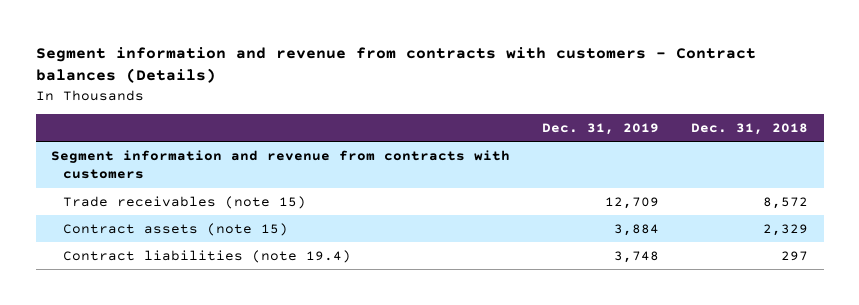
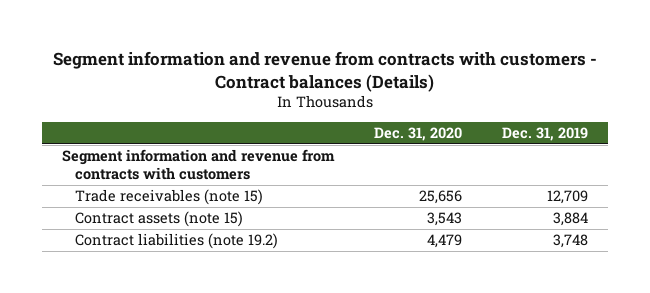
[690,123,808,136] Dec. 31, 2018 -> none
none -> [373,126,462,141] Dec. 31, 2020
[62,249,351,263] Contract liabilities (note 19.4) -> [75,233,279,250] Contract liabilities (note 19.2)

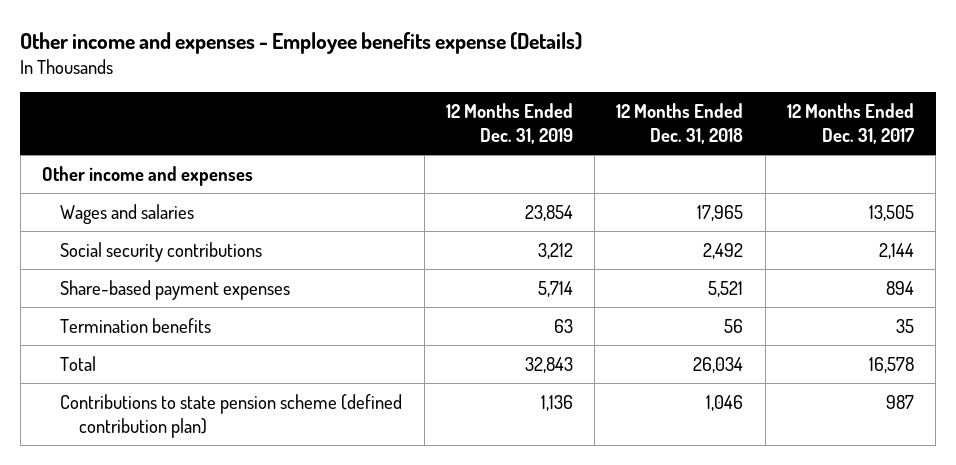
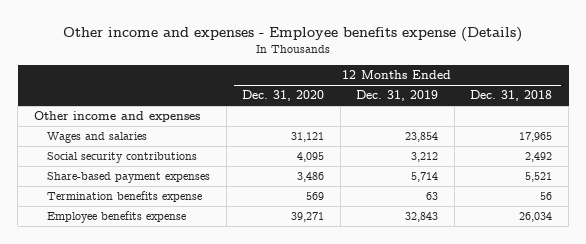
[786,102,914,144] 12 Months Ended Dec. 31, 2017 -> none
none -> [242,90,325,102] Dec. 31, 2020
[60,393,403,438] Contributions to state pension scheme (defined contribution plan) -> none
[60,317,212,333] Termination benefits -> [46,191,202,203] Termination benefits expense
[60,355,97,371] Total -> [46,211,186,224] Employee benefits expense

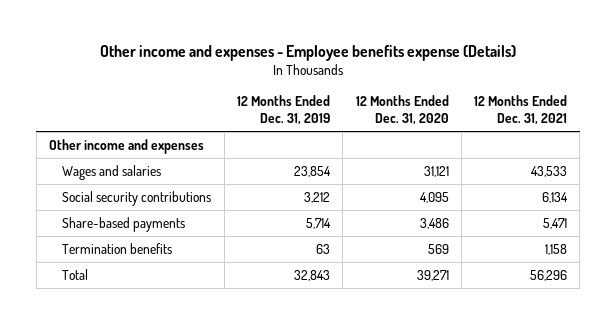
[470,90,553,102] Dec. 31, 2018 -> none
none -> [474,95,568,125] 12 Months Ended Dec. 31, 2021
[46,172,210,184] Share-based payment expenses -> [62,216,186,232] Share-based payments
[46,191,202,203] Termination benefits expense -> [62,242,173,254] Termination benefits
[46,211,186,224] Employee benefits expense -> [62,268,89,280] Total

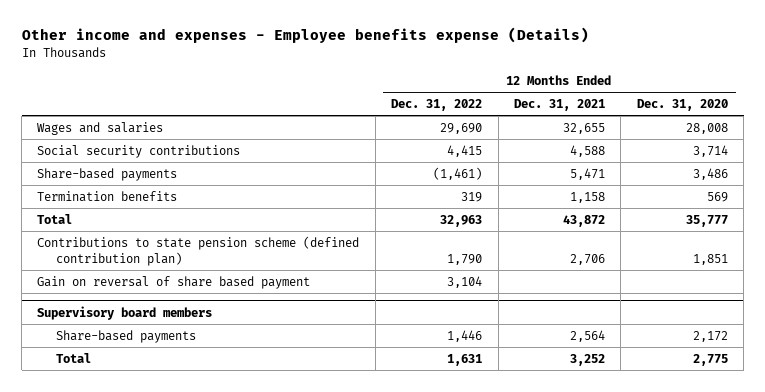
[237,95,331,125] 12 Months Ended Dec. 31, 2019 -> none
none -> [391,98,483,111] Dec. 31, 2022
[49,138,205,154] Other income and expenses -> none
[423,165,449,177] 31,121 -> [685,122,728,134] 28,008
[531,165,568,177] 43,533 -> [562,122,605,134] 32,655
[419,191,449,203] 4,095 -> [692,144,728,157] 3,714
[542,191,569,203] 6,134 -> [569,144,605,157] 4,588
[416,269,449,281] 39,271 -> [685,214,728,227] 35,777
[530,269,568,281] 56,296 -> [562,214,605,227] 43,872
none -> [37,235,360,266] Contributions to state pension scheme (defined contribution plan)
none -> [37,275,311,289] Gain on reversal of share based payment
none -> [37,305,213,320] Supervisory board members
none -> [55,329,196,343] Share-based payments
none -> [55,352,91,363] Total

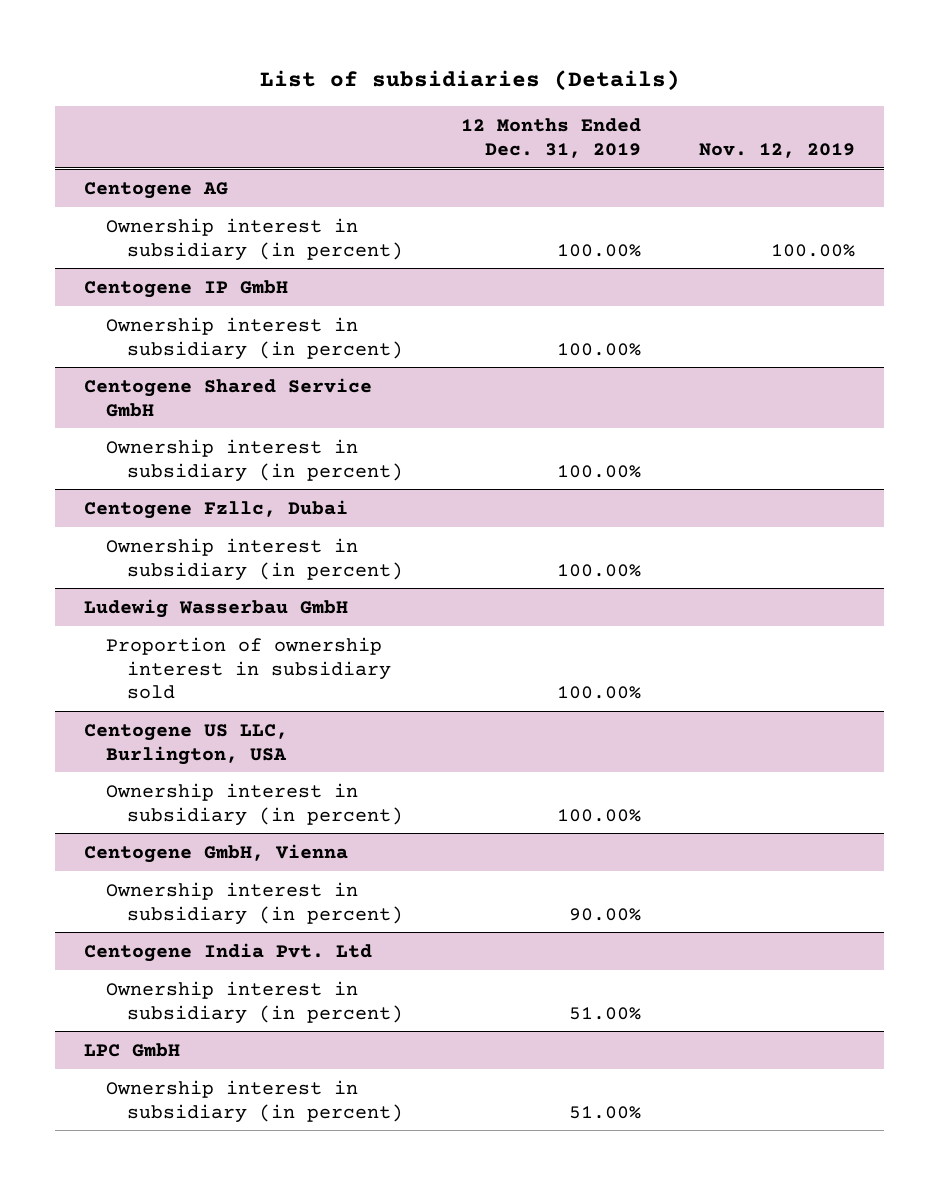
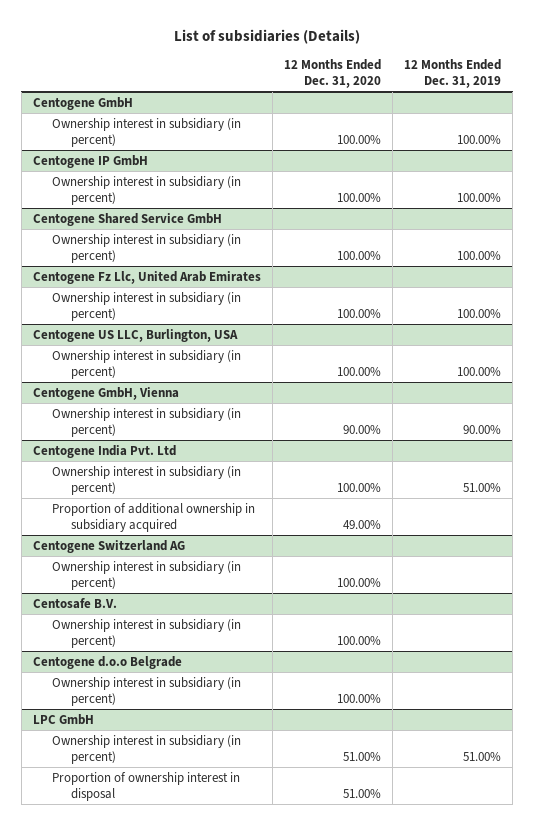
[699,142,856,158] Nov. 12, 2019 -> none
none -> [283,58,381,88] 12 Months Ended Dec. 31, 2020
[83,181,228,199] Centogene AG -> [32,96,133,110] Centogene GmbH
[83,499,348,519] Centogene Fzllc, Dubai -> none
none -> [32,270,261,284] Centogene Fz Llc, United Arab Emirates
[83,598,348,618] Ludewig Wasserbau GmbH -> none
[105,636,392,700] Proportion of ownership interest in subsidiary sold -> none
none -> [51,502,255,532] Proportion of additional ownership in subsidiary acquired
none -> [32,539,185,553] Centogene Switzerland AG
none -> [51,560,241,590] Ownership interest in subsidiary (in percent)
none -> [32,597,117,609] Centosafe B.V.
none -> [51,618,241,648] Ownership interest in subsidiary (in percent)
none -> [32,655,182,669] Centogene d.o.o Belgrade
none -> [51,676,241,706] Ownership interest in subsidiary (in percent)
none -> [51,771,240,801] Proportion of ownership interest in disposal

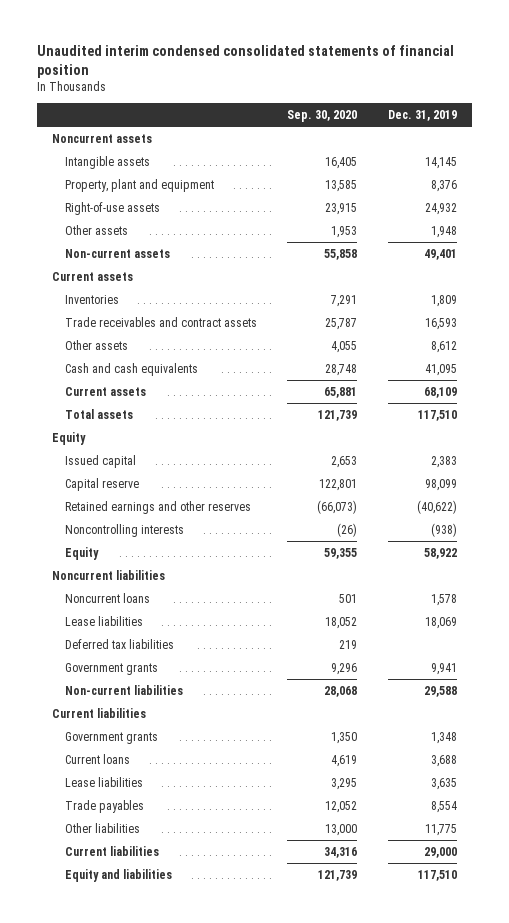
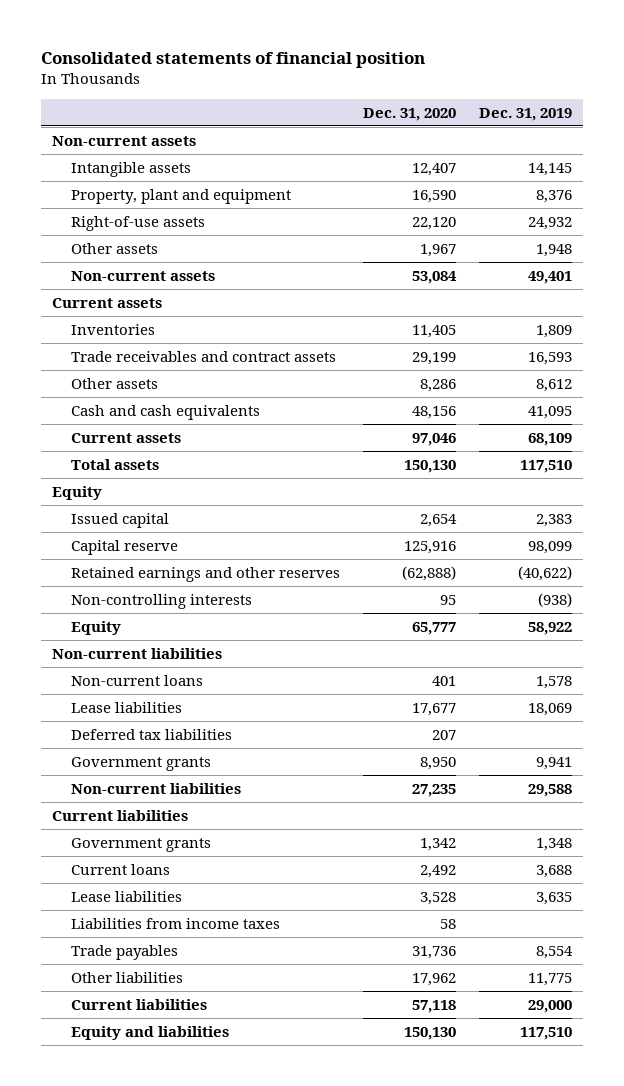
[37,45,455,78] Unaudited interim condensed consolidated statements of financial position -> [41,52,426,69] Consolidated statements of financial position
[287,110,358,123] Sep. 30, 2020 -> none
none -> [362,107,456,121] Dec. 31, 2020
[52,133,153,143] Noncurrent assets -> [52,135,197,146] Non-current assets
[64,523,184,537] Noncontrolling interests -> [70,593,252,609] Non-controlling interests
[52,569,166,580] Noncurrent liabilities -> [52,647,223,659] Non-current liabilities
[64,592,150,603] Noncurrent loans -> [70,674,203,686] Non-current loans
none -> [70,917,280,929] Liabilities from income taxes

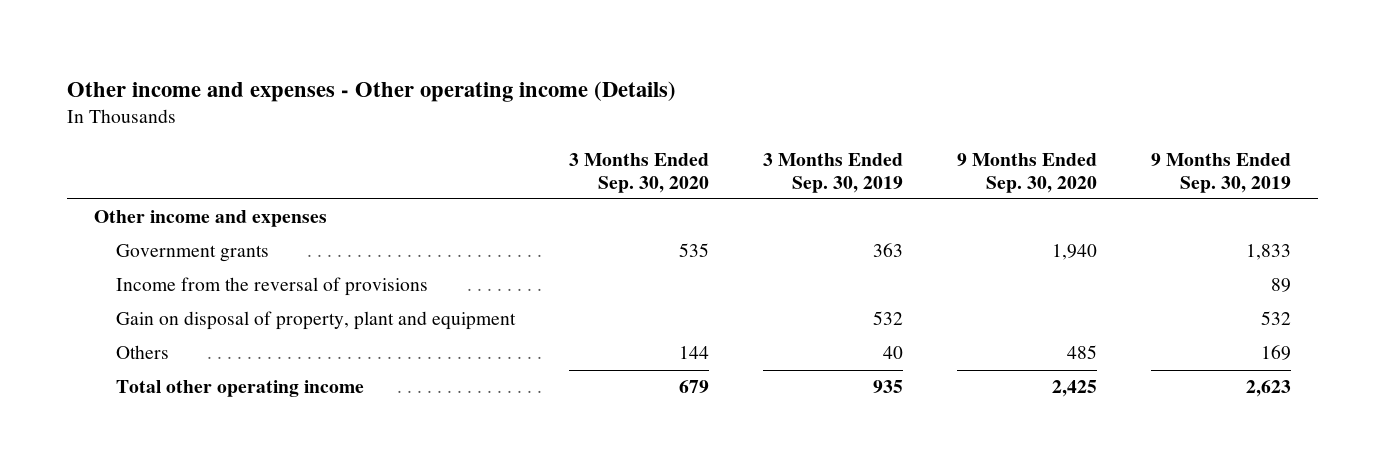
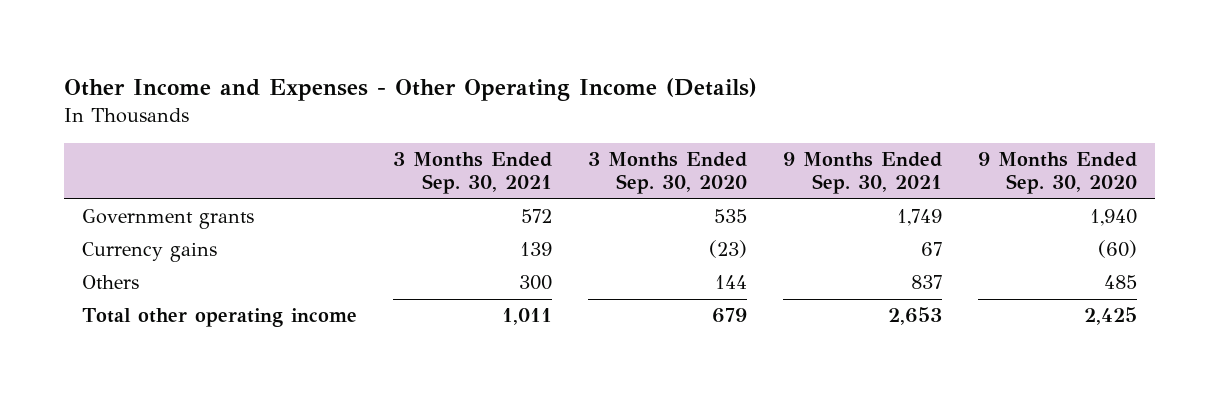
[66,81,676,103] Other income and expenses - Other operating income (Details) -> [63,78,757,102] Other Income and Expenses - Other Operating Income (Details)
[763,152,904,193] 3 Months Ended Sep. 30, 2019 -> none
[1150,152,1291,193] 9 Months Ended Sep. 30, 2019 -> none
none -> [392,151,552,195] 3 Months Ended Sep. 30, 2021
none -> [783,151,943,195] 9 Months Ended Sep. 30, 2021
[93,210,327,228] Other income and expenses -> none
[116,277,429,297] Income from the reversal of provisions -> none
[116,311,517,331] Gain on disposal of property, plant and equipment -> none
none -> [81,242,217,263] Currency gains

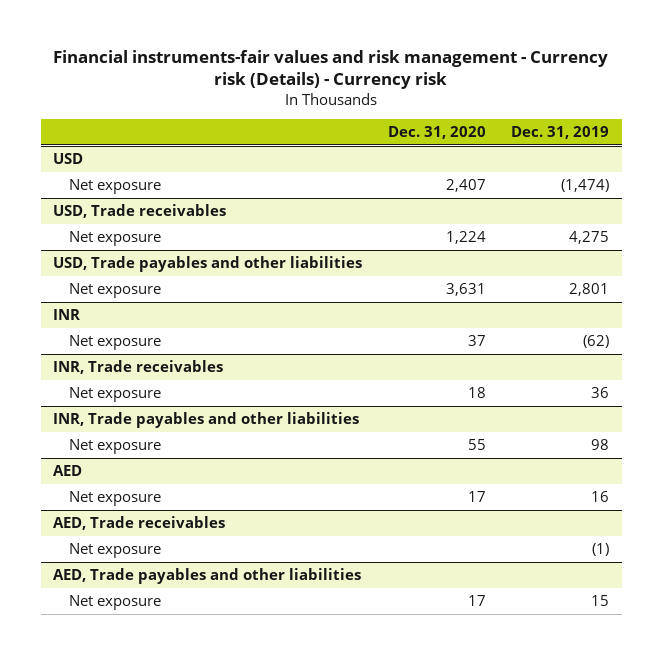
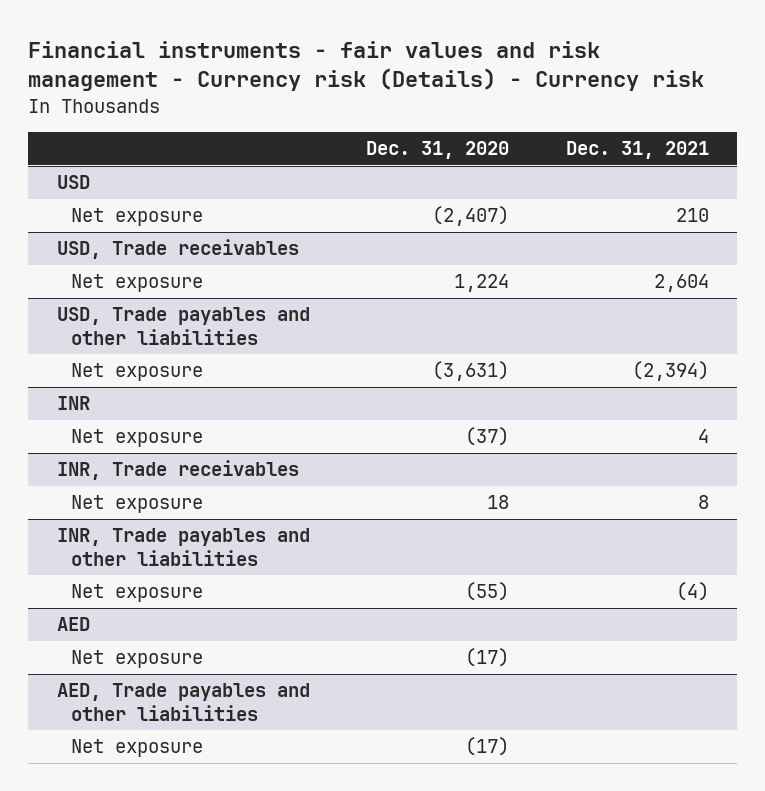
[53,49,609,90] Financial instruments-fair values and risk management - Currency risk (Details) - Currency risk -> [28,40,705,92] Financial instruments - fair values and risk management - Currency risk (Details) - Currency risk
[511,126,610,140] Dec. 31, 2019 -> none
none -> [565,141,709,160] Dec. 31, 2021
[445,179,486,193] 2,407 -> [432,206,510,227] (2,407)
[445,283,486,297] 3,631 -> [432,361,510,382] (3,631)
[467,335,486,347] 37 -> [465,427,510,447] (37)
[467,439,486,451] 55 -> [465,582,510,602] (55)
[53,516,226,531] AED, Trade receivables -> none
[68,543,161,559] Net exposure -> none
[467,491,486,503] 17 -> [465,648,510,668] (17)
[467,595,486,607] 17 -> [465,737,510,757] (17)

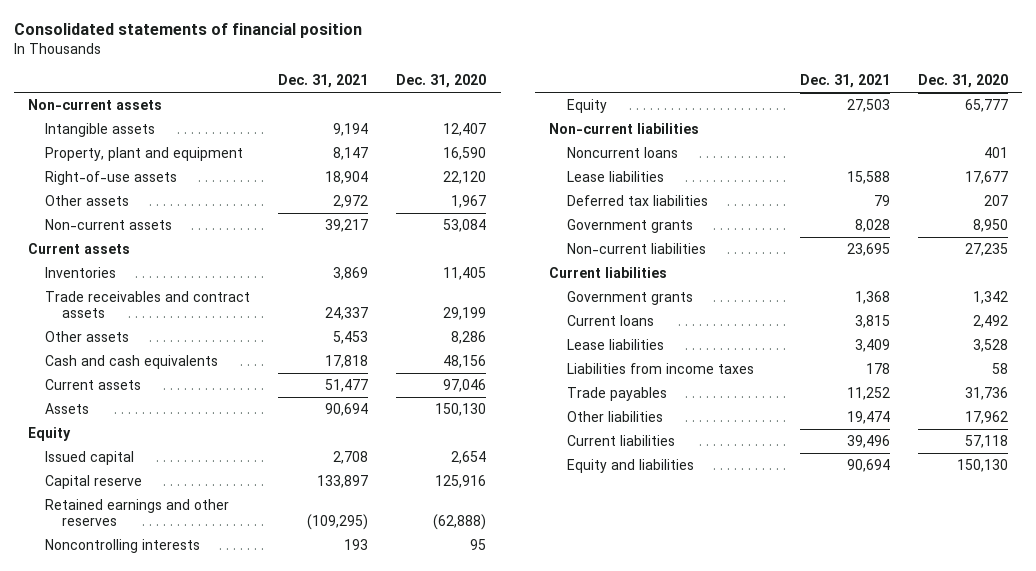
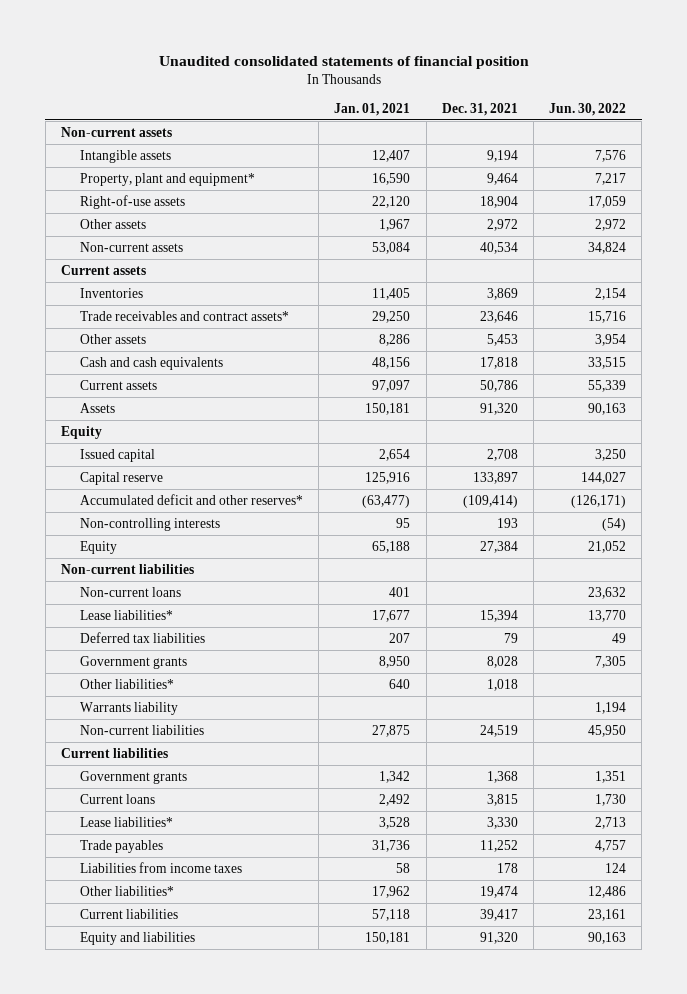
[13,23,362,39] Consolidated statements of financial position -> [158,56,529,70] Unaudited consolidated statements of financial position
[396,74,487,89] Dec. 31, 2020 -> none
none -> [334,102,411,116] Jan. 01, 2021
none -> [549,102,627,116] Jun. 30, 2022
[45,147,244,162] Property, plant and equipment -> [80,172,256,186] Property, plant and equipment*
[333,147,369,161] 8,147 -> [486,172,518,185] 9,464
[325,219,369,233] 39,217 -> [479,241,518,254] 40,534
[45,291,251,319] Trade receivables and contract assets -> [80,310,290,321] Trade receivables and contract assets*
[325,307,369,321] 24,337 -> [479,310,518,323] 23,646
[325,379,369,393] 51,477 -> [479,379,518,392] 50,786
[325,403,369,417] 90,694 -> [479,402,518,415] 91,320
[45,499,230,527] Retained earnings and other reserves -> none
none -> [80,493,304,505] Accumulated deficit and other reserves*
[45,539,201,554] Noncontrolling interests -> [80,517,221,531] Non-controlling interests
[846,99,890,113] 27,503 -> [479,540,518,553] 27,384
[566,147,678,159] Noncurrent loans -> [80,586,182,597] Non-current loans
[566,171,664,183] Lease liabilities -> [80,609,174,620] Lease liabilities*
[846,171,890,185] 15,588 -> [479,609,518,622] 15,394
none -> [80,678,175,689] Other liabilities*
none -> [80,701,179,715] Warrants liability
[846,243,890,257] 23,695 -> [479,724,518,737] 24,519
[566,339,664,351] Lease liabilities -> [80,816,174,827] Lease liabilities*
[854,339,890,353] 3,409 -> [486,816,518,829] 3,330
[566,363,754,375] Liabilities from income taxes -> [80,861,243,873] Liabilities from income taxes
[566,411,663,423] Other liabilities -> [80,885,175,896] Other liabilities*
[846,435,890,449] 39,496 -> [479,908,518,921] 39,417
[846,459,890,473] 90,694 -> [479,931,518,944] 91,320

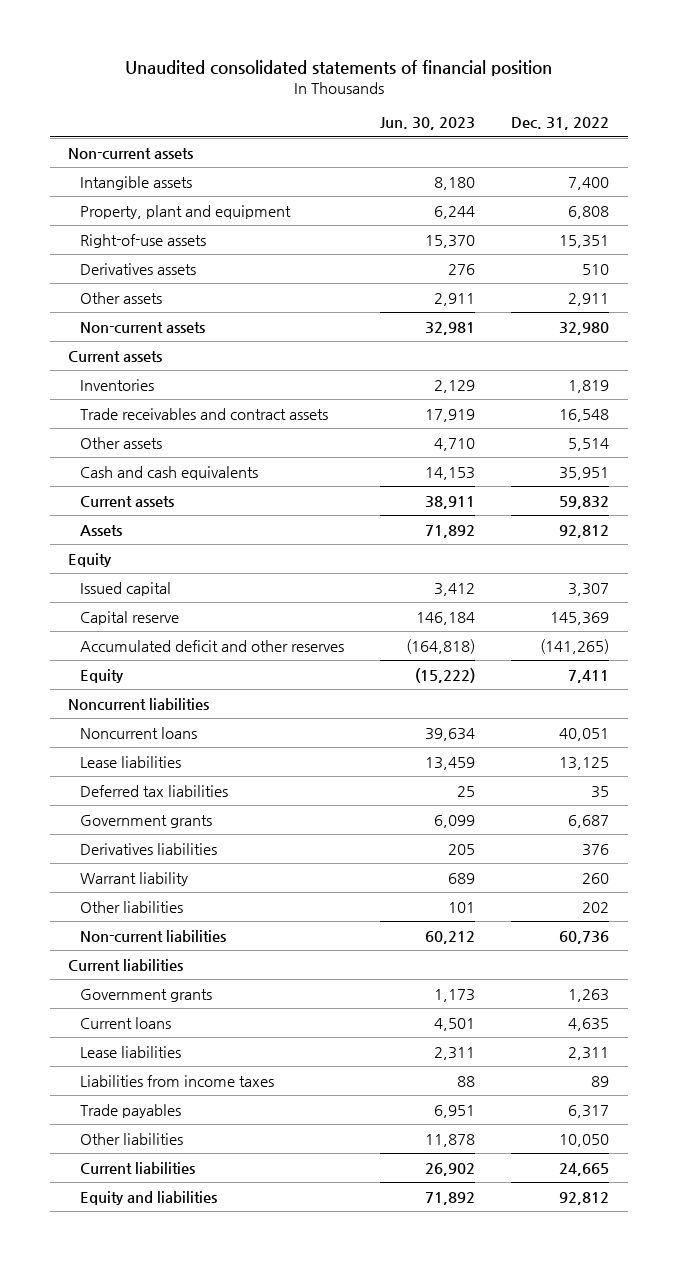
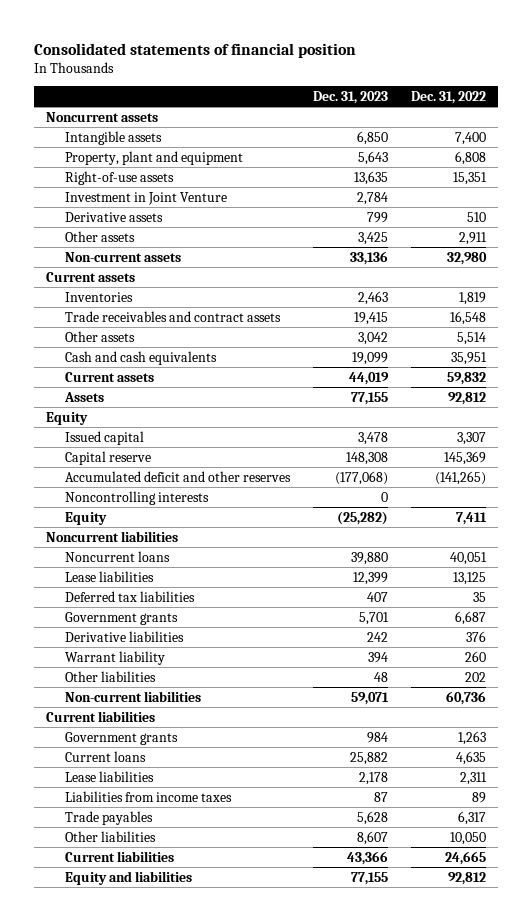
[124,59,552,76] Unaudited consolidated statements of financial position -> [33,42,356,58] Consolidated statements of financial position
[380,117,476,131] Jun. 30, 2023 -> none
none -> [313,90,389,104] Dec. 31, 2023
[68,147,194,159] Non-current assets -> [45,111,158,122] Noncurrent assets
none -> [65,191,228,205] Investment in Joint Venture
[80,262,197,275] Derivatives assets -> [65,211,164,222] Derivative assets
none -> [65,490,210,505] Noncontrolling interests
[80,842,218,855] Derivatives liabilities -> [65,630,185,642] Derivative liabilities

